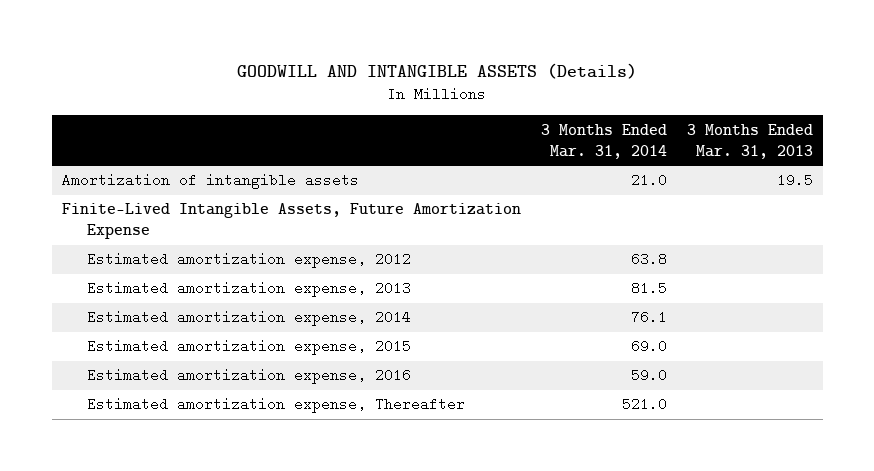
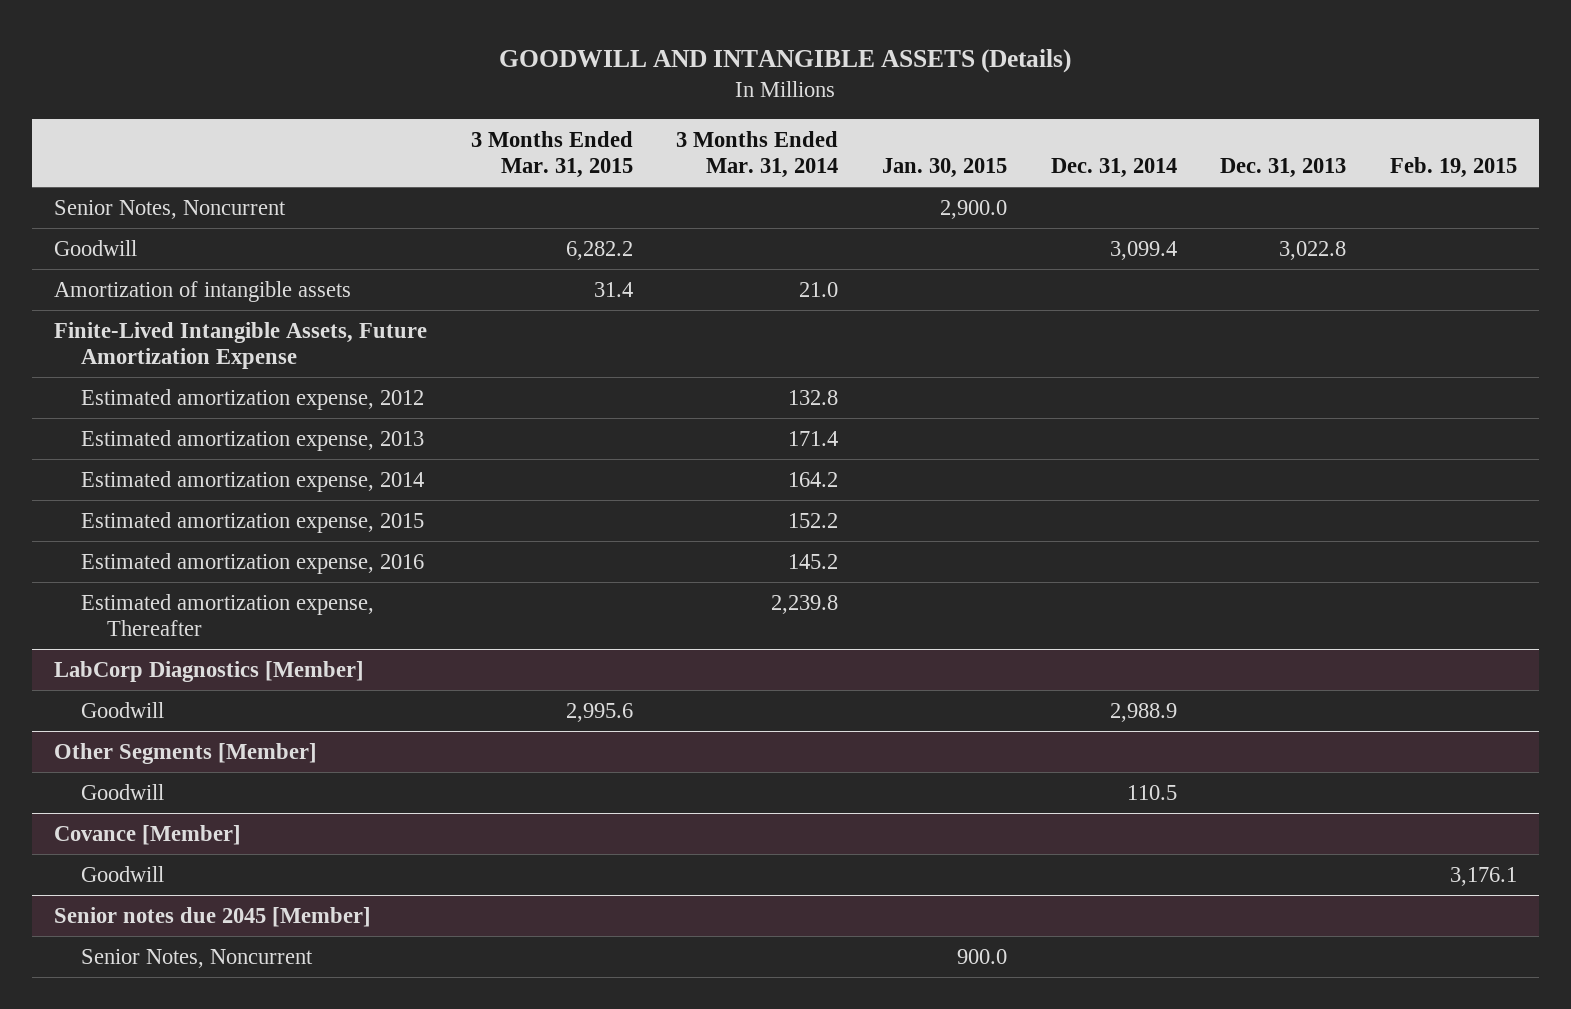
[686,123,813,159] 3 Months Ended Mar. 31, 2013 -> none
none -> [470,131,633,178] 3 Months Ended Mar. 31, 2015
none -> [881,157,1007,178] Jan. 30, 2015
none -> [1050,157,1177,178] Dec. 31, 2014
none -> [1220,157,1347,178] Dec. 31, 2013
none -> [1389,156,1517,178] Feb. 19, 2015
none -> [54,199,287,219] Senior Notes, Noncurrent
none -> [54,239,138,256] Goodwill
[630,252,667,267] 63.8 -> [788,389,839,405] 132.8
[630,281,667,296] 81.5 -> [788,430,839,446] 171.4
[630,310,667,325] 76.1 -> [788,471,839,487] 164.2
[630,339,667,354] 69.0 -> [788,512,839,528] 152.2
[630,368,667,383] 59.0 -> [788,553,839,569] 145.2
[621,397,667,412] 521.0 -> [771,594,839,614] 2,239.8
none -> [54,660,365,682] LabCorp Diagnostics [Member]
none -> [80,701,164,718] Goodwill
none -> [54,742,318,764] Other Segments [Member]
none -> [80,783,164,800] Goodwill
none -> [54,824,242,845] Covance [Member]
none -> [80,865,164,882] Goodwill
none -> [54,906,372,927] Senior notes due 2045 [Member]
none -> [80,948,313,968] Senior Notes, Noncurrent

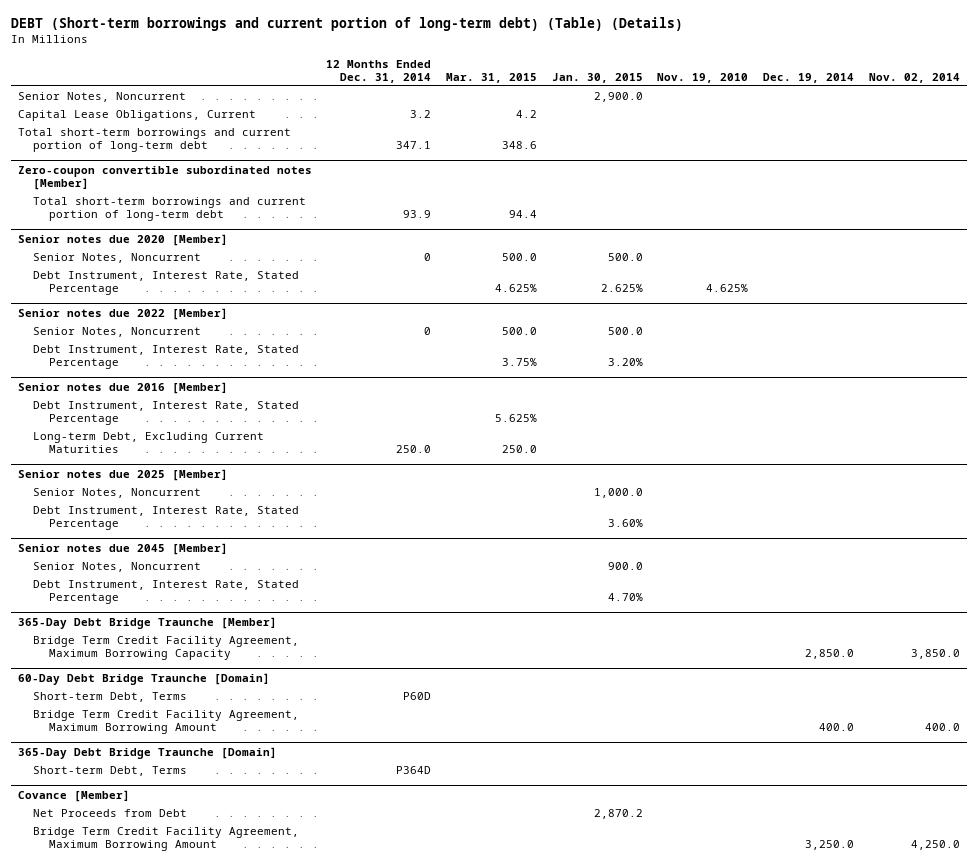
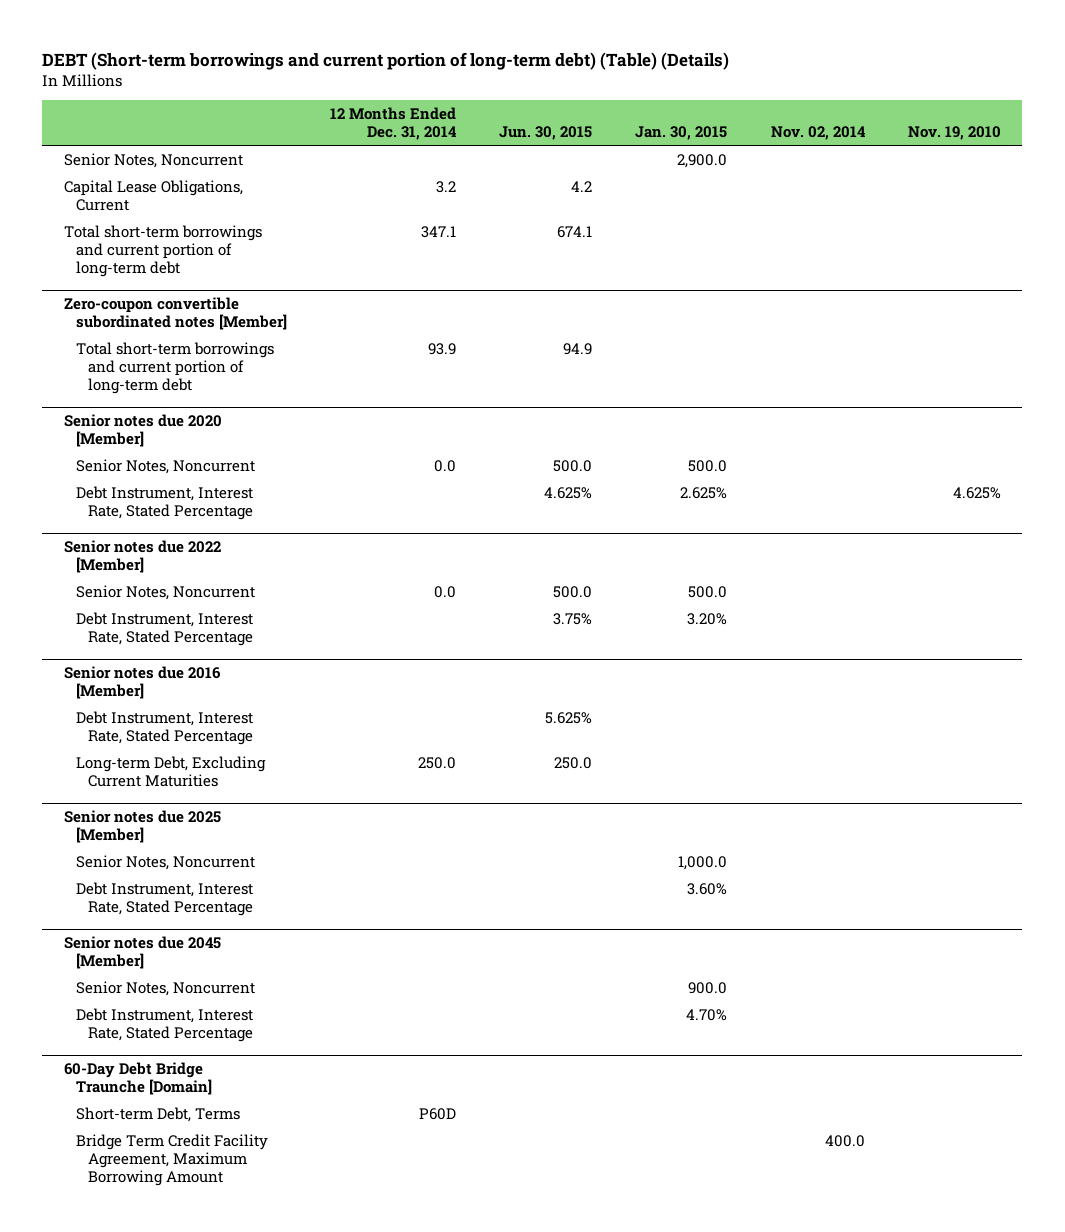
[446,72,538,83] Mar. 31, 2015 -> none
[762,72,854,83] Dec. 19, 2014 -> none
none -> [499,126,593,141] Jun. 30, 2015
[424,253,432,262] 0 -> [434,459,457,472] 0.0
[424,327,432,336] 0 -> [434,585,457,598] 0.0
[17,616,277,629] 365-Day Debt Bridge Traunche [Member] -> none
[33,636,300,661] Bridge Term Credit Facility Agreement, Maximum Borrowing Capacity -> none
[17,746,277,759] 365-Day Debt Bridge Traunche [Domain] -> none
[33,766,188,777] Short-term Debt, Terms -> none
[17,789,130,802] Covance [Member] -> none
[33,809,188,818] Net Proceeds from Debt -> none
[33,827,300,852] Bridge Term Credit Facility Agreement, Maximum Borrowing Amount -> none

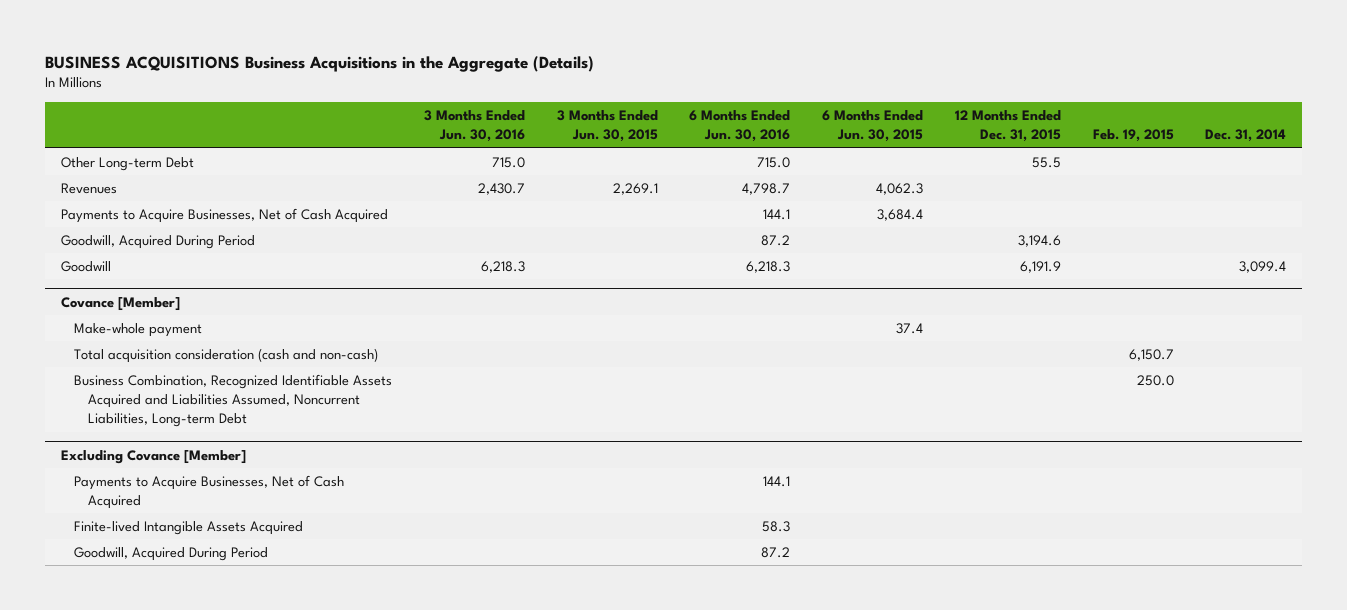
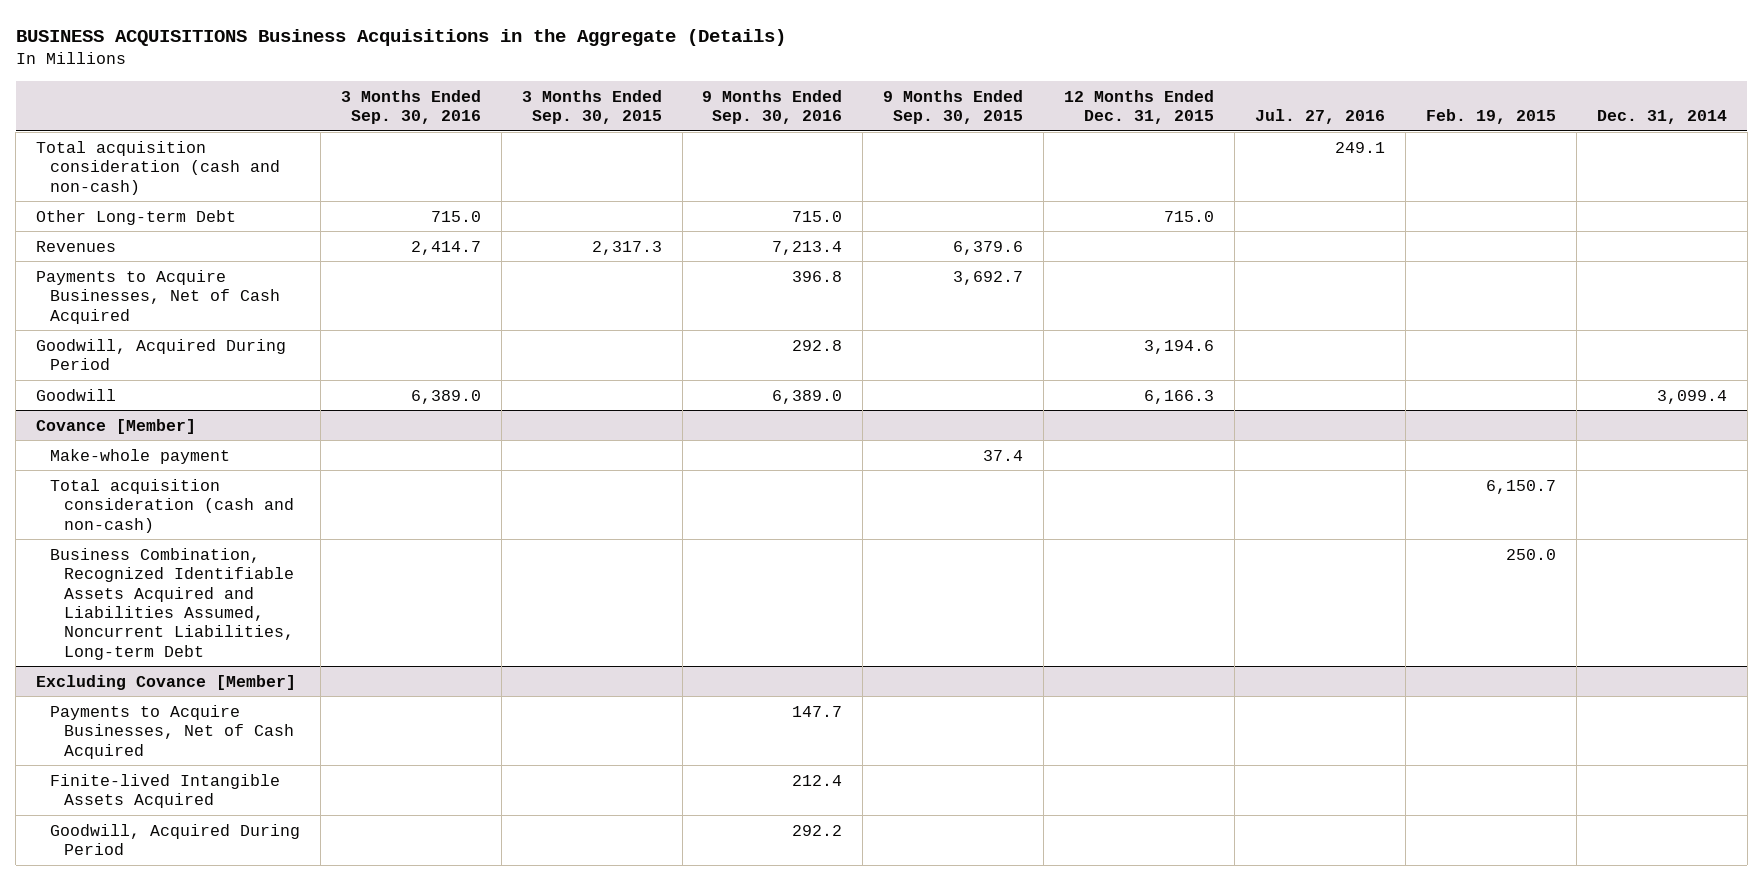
[423,110,525,143] 3 Months Ended Jun. 30, 2016 -> none
[556,110,658,143] 3 Months Ended Jun. 30, 2015 -> none
[689,110,791,143] 6 Months Ended Jun. 30, 2016 -> none
[822,110,924,143] 6 Months Ended Jun. 30, 2015 -> none
none -> [340,89,481,125] 3 Months Ended Sep. 30, 2016
none -> [521,89,662,125] 3 Months Ended Sep. 30, 2015
none -> [702,89,843,125] 9 Months Ended Sep. 30, 2016
none -> [883,89,1024,125] 9 Months Ended Sep. 30, 2015
none -> [1255,109,1386,125] Jul. 27, 2016
none -> [36,140,280,195] Total acquisition consideration (cash and non-cash)
[1031,157,1061,169] 55.5 -> [1164,210,1215,222] 715.0
[1019,261,1061,274] 6,191.9 -> [1144,389,1215,404] 6,166.3

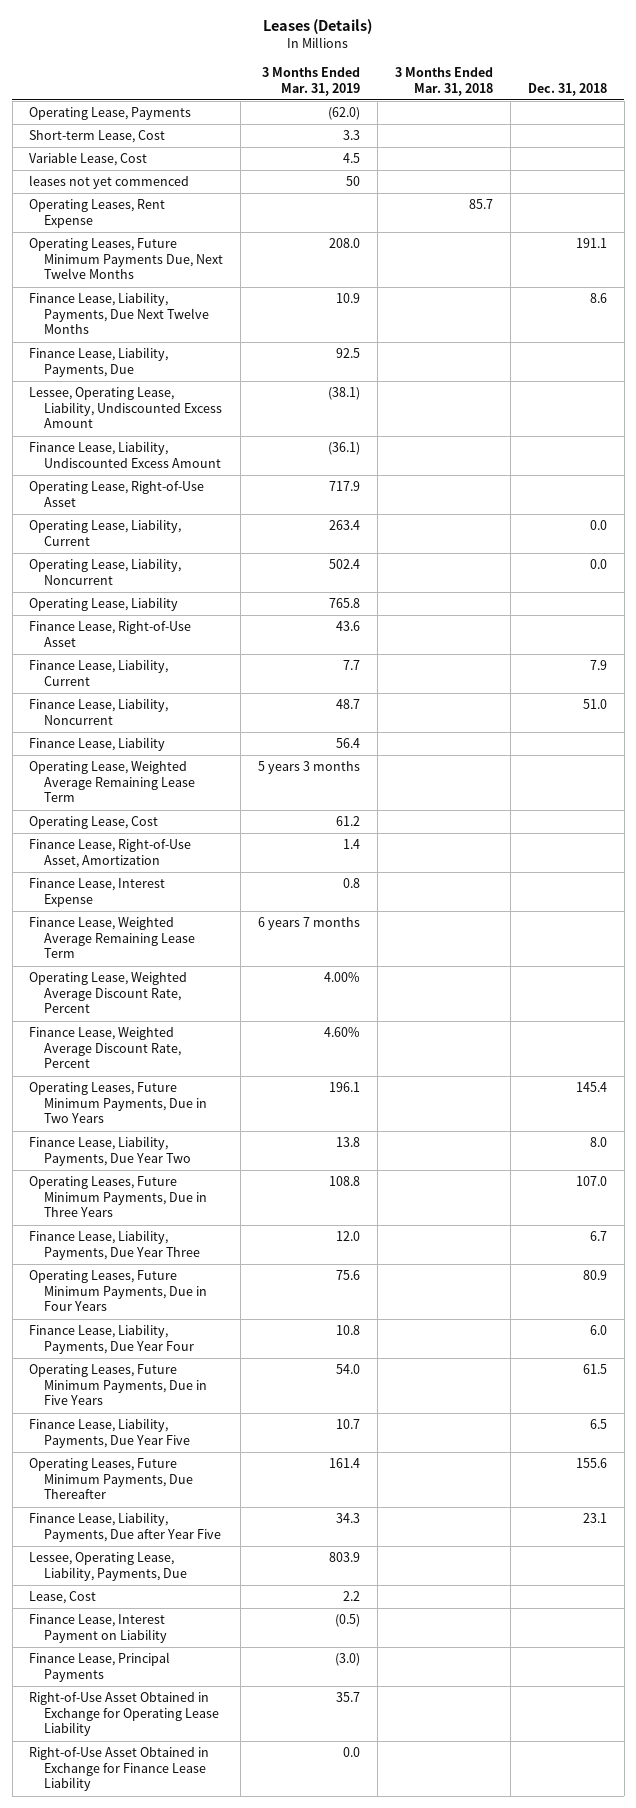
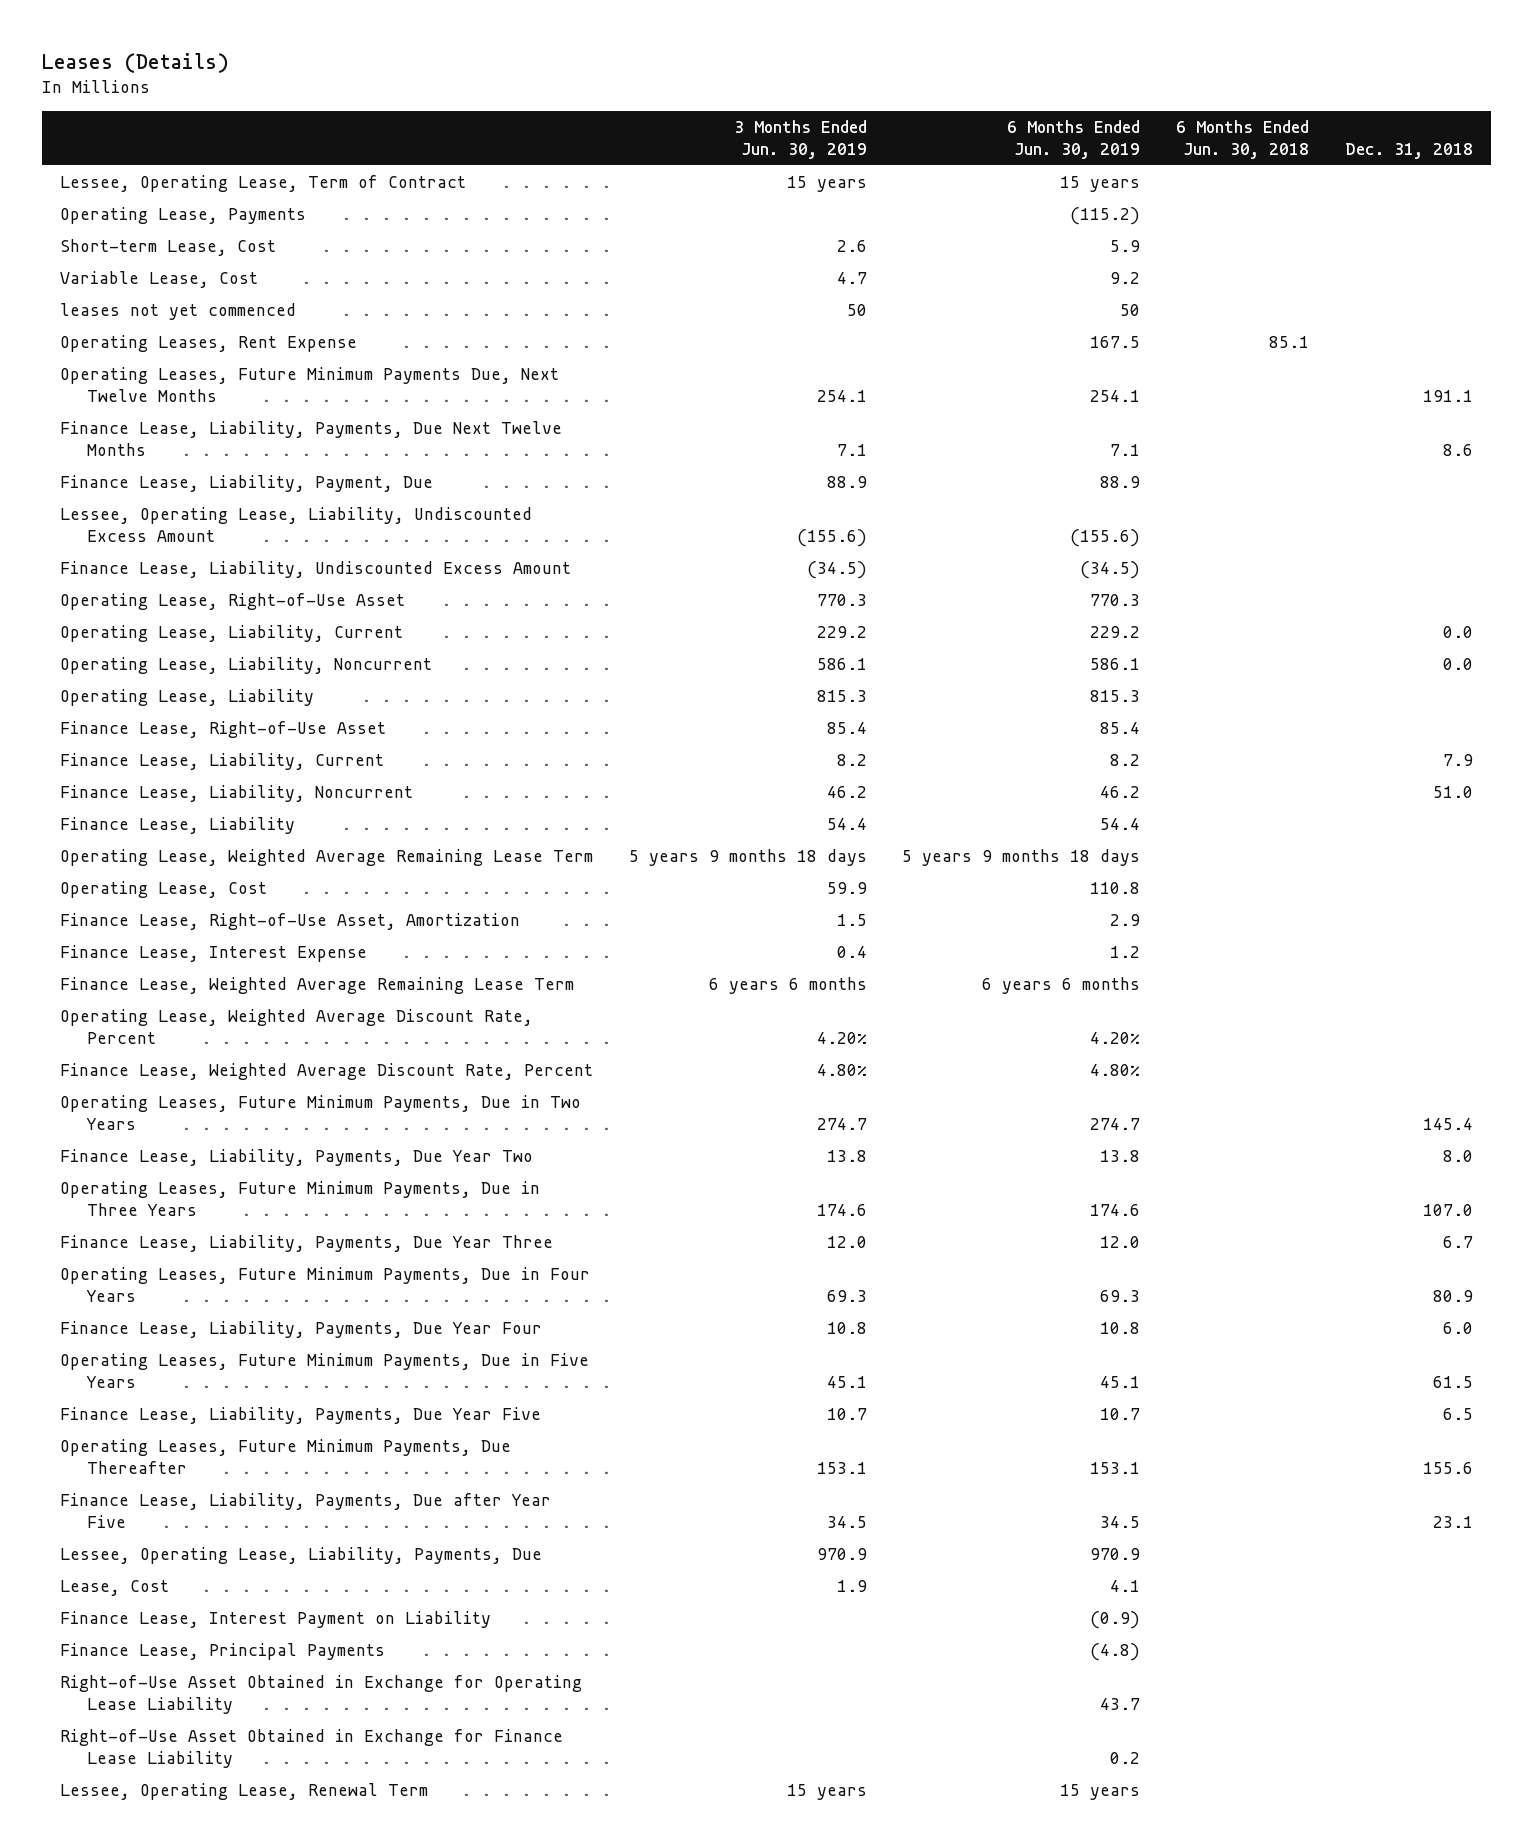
[262,67,361,96] 3 Months Ended Mar. 31, 2019 -> none
[395,67,494,96] 3 Months Ended Mar. 31, 2018 -> none
none -> [733,120,867,160] 3 Months Ended Jun. 30, 2019
none -> [1007,120,1141,160] 6 Months Ended Jun. 30, 2019
none -> [1176,120,1310,160] 6 Months Ended Jun. 30, 2018
none -> [59,175,466,193] Lessee, Operating Lease, Term of Contract
[29,347,169,377] Finance Lease, Liability, Payments, Due -> [59,475,433,493] Finance Lease, Liability, Payment, Due
none -> [59,1783,428,1801] Lessee, Operating Lease, Renewal Term

